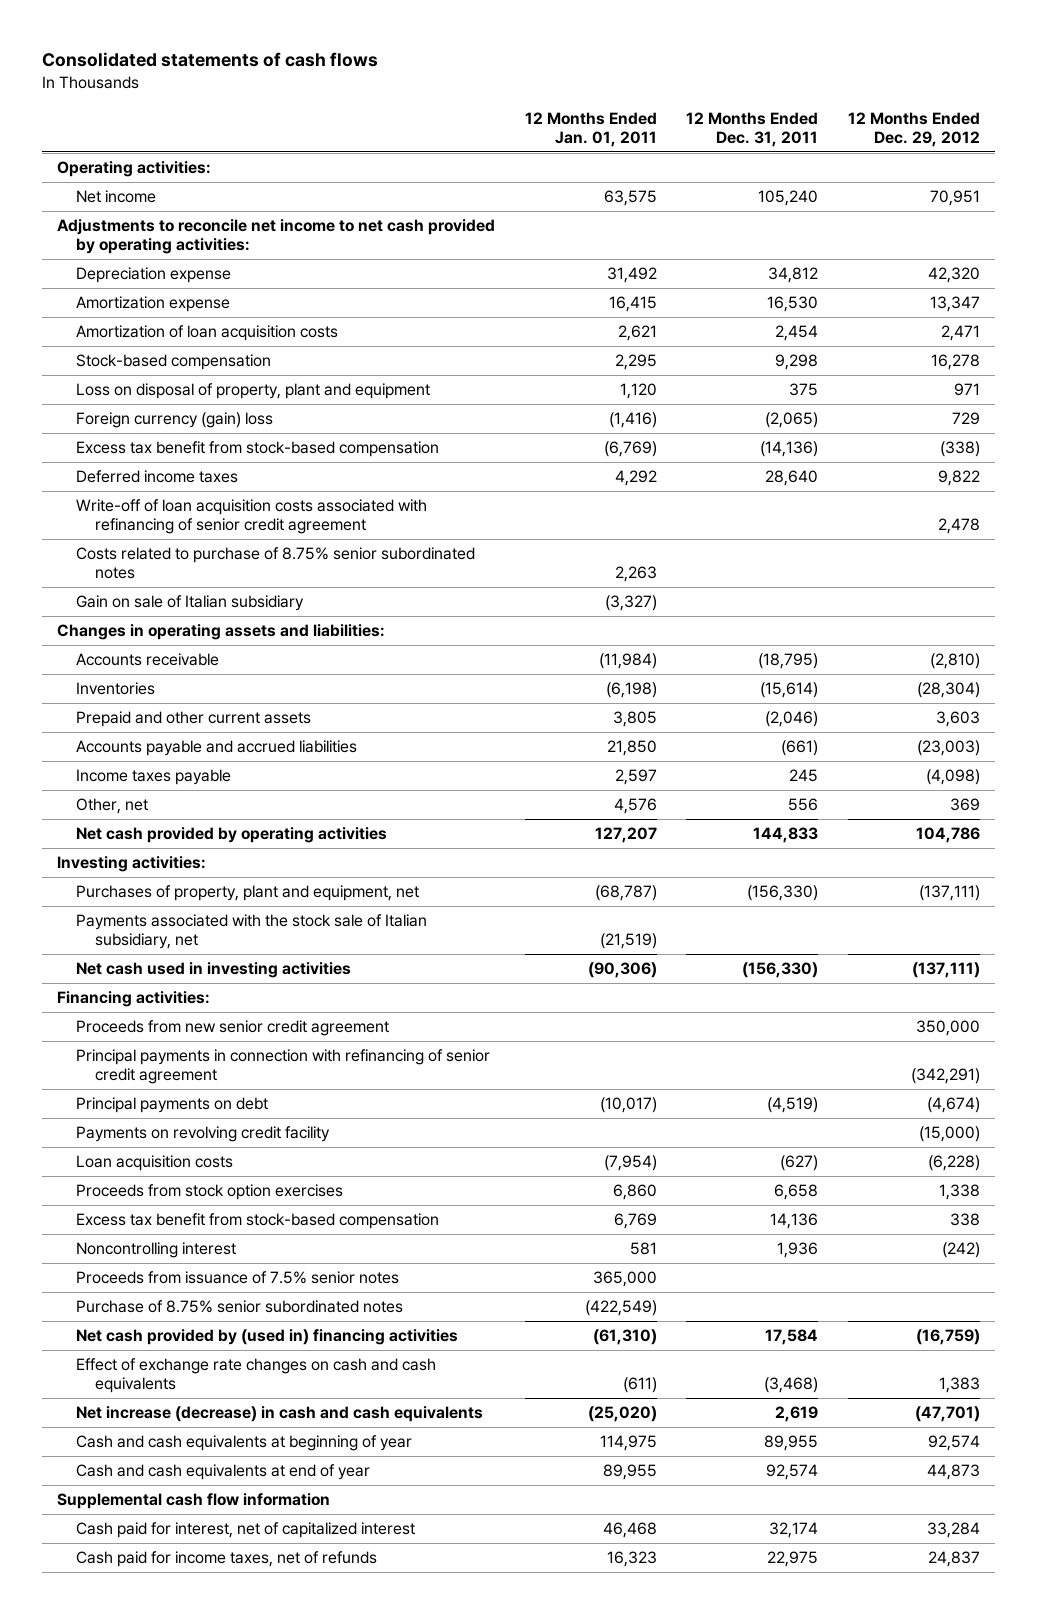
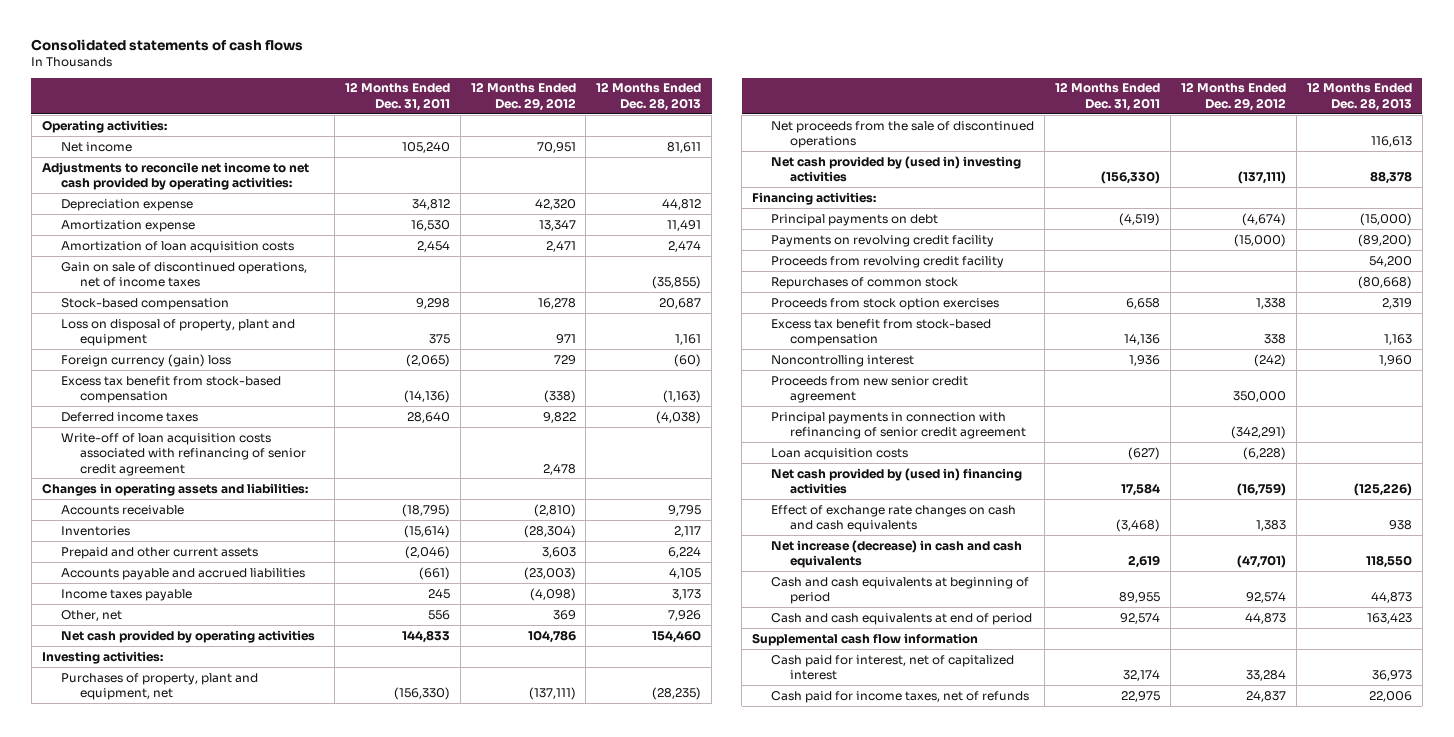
[524,111,657,147] 12 Months Ended Jan. 01, 2011 -> none
none -> [596,82,702,111] 12 Months Ended Dec. 28, 2013
none -> [60,261,307,288] Gain on sale of discontinued operations, net of income taxes
[75,547,475,580] Costs related to purchase of 8.75% senior subordinated notes -> none
[75,595,304,612] Gain on sale of Italian subsidiary -> none
[75,914,427,950] Payments associated with the stock sale of Italian subsidiary, net -> none
none -> [770,120,1034,149] Net proceeds from the sale of discontinued operations
[75,962,351,979] Net cash used in investing activities -> [770,155,1021,183] Net cash provided by (used in) investing activities
none -> [770,255,1004,268] Proceeds from revolving credit facility
none -> [770,276,958,289] Repurchases of common stock
[75,1271,399,1285] Proceeds from issuance of 7.5% senior notes -> none
[75,1300,403,1314] Purchase of 8.75% senior subordinated notes -> none
[75,1020,389,1037] Proceeds from new senior credit agreement -> [770,375,968,404] Proceeds from new senior credit agreement
[75,1049,490,1085] Principal payments in connection with refinancing of senior credit agreement -> [770,411,1026,440] Principal payments in connection with refinancing of senior credit agreement
[75,1155,233,1172] Loan acquisition costs -> [770,447,908,460] Loan acquisition costs
[75,1435,412,1452] Cash and cash equivalents at beginning of year -> [770,576,1029,605] Cash and cash equivalents at beginning of period
[75,1464,370,1481] Cash and cash equivalents at end of year -> [770,612,1032,625] Cash and cash equivalents at end of period

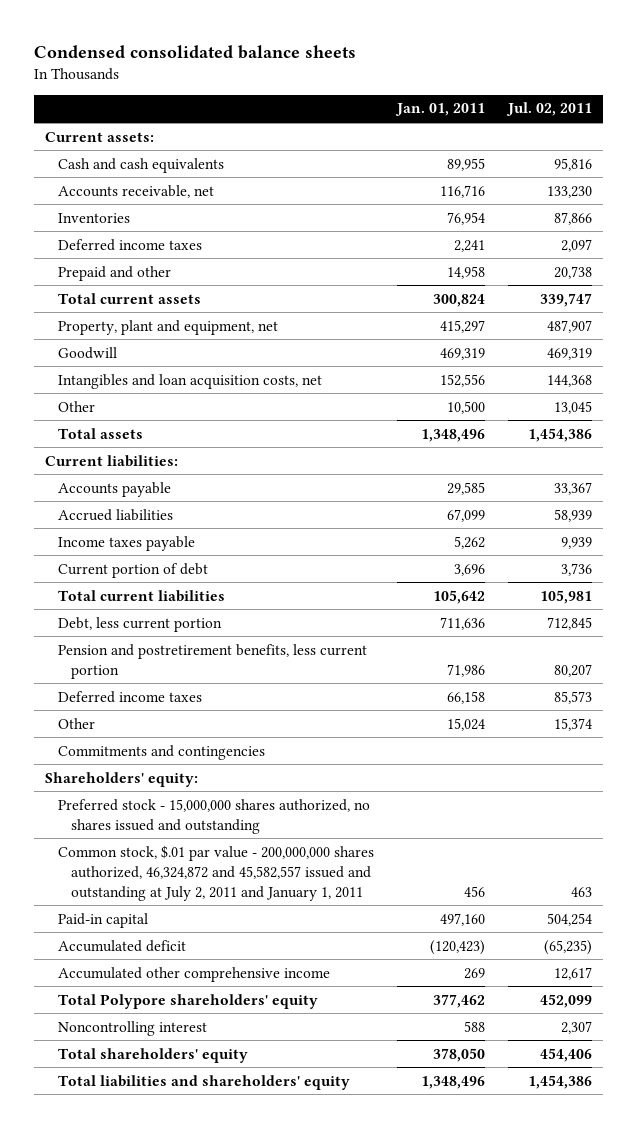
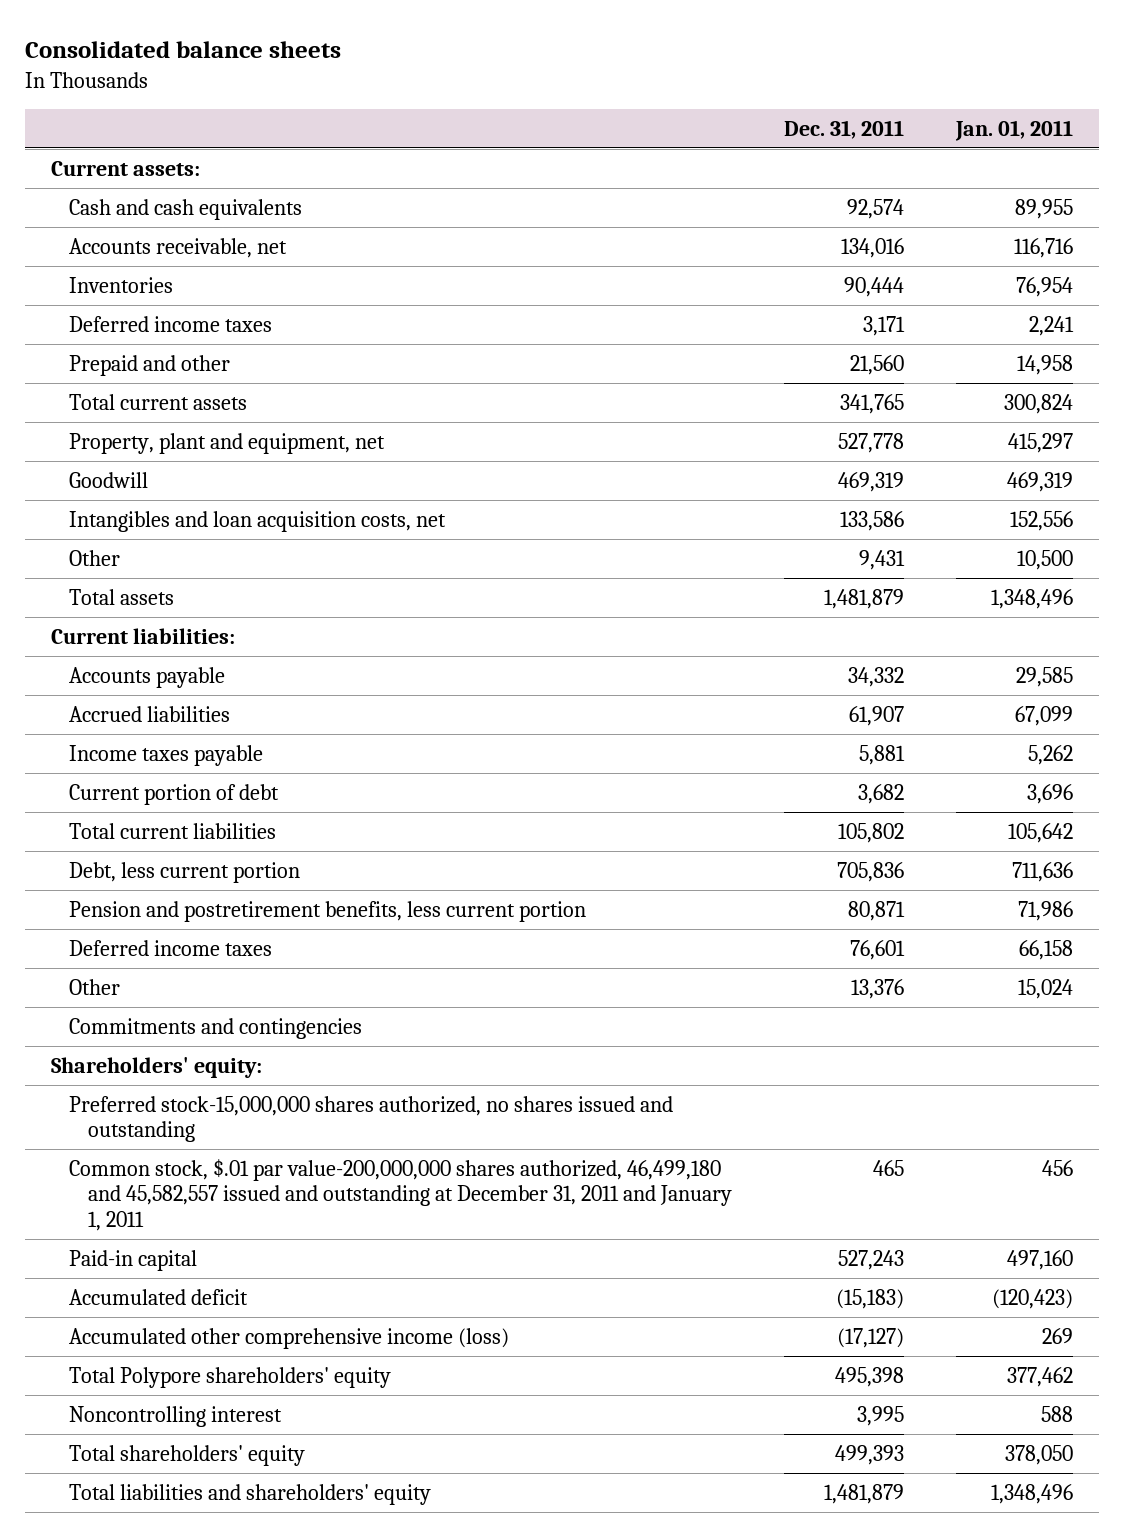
[34,45,357,60] Condensed consolidated balance sheets -> [24,41,341,59] Consolidated balance sheets
[505,102,592,117] Jul. 02, 2011 -> none
none -> [784,119,905,139] Dec. 31, 2011
[58,798,371,834] Preferred stock - 15,000,000 shares authorized, no shares issued and outstanding -> [69,1095,674,1143] Preferred stock-15,000,000 shares authorized, no shares issued and outstanding
[58,844,375,901] Common stock, $.01 par value - 200,000,000 shares authorized, 46,324,872 and 45,582,557 issued and outstanding at July 2, 2011 and January 1, 2011 -> [69,1158,733,1232] Common stock, $.01 par value-200,000,000 shares authorized, 46,499,180 and 45,582,557 issued and outstanding at December 31, 2011 and January 1, 2011
[58,966,331,982] Accumulated other comprehensive income -> [69,1327,510,1349] Accumulated other comprehensive income (loss)

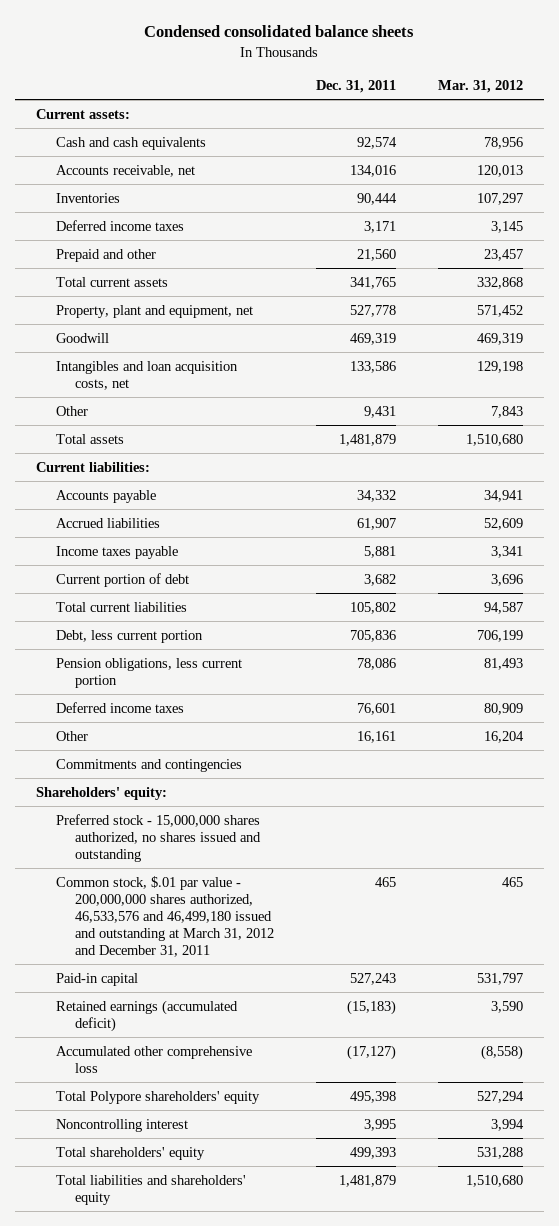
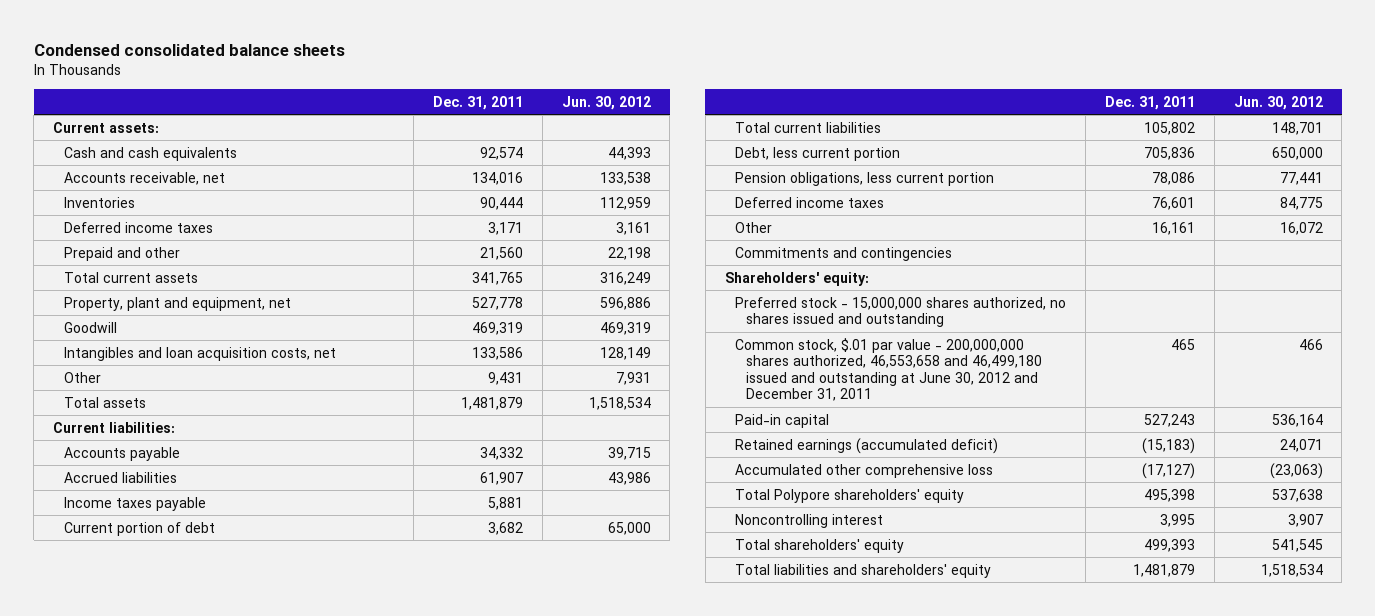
[438,80,524,94] Mar. 31, 2012 -> none
none -> [561,95,651,110] Jun. 30, 2012
[55,875,275,957] Common stock, $.01 par value - 200,000,000 shares authorized, 46,533,576 and 46,499,180 issued and outstanding at March 31, 2012 and December 31, 2011 -> [735,337,1043,402] Common stock, $.01 par value - 200,000,000 shares authorized, 46,553,658 and 46,499,180 issued and outstanding at June 30, 2012 and December 31, 2011

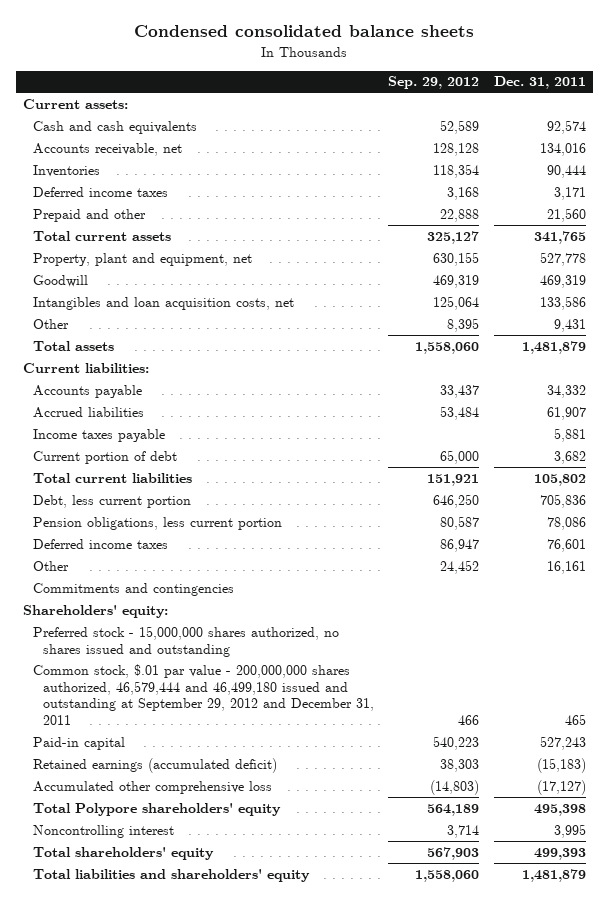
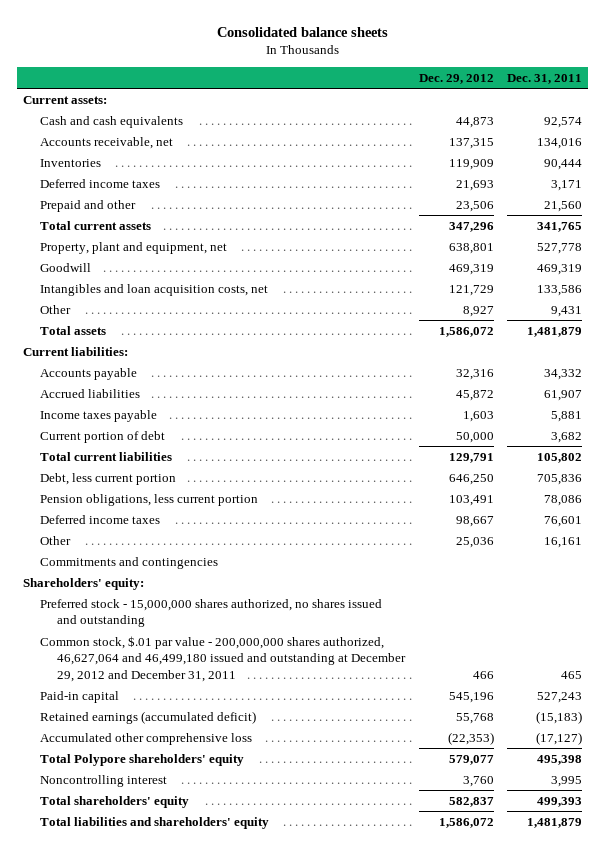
[134,25,475,38] Condensed consolidated balance sheets -> [216,26,388,37] Consolidated balance sheets
[388,76,480,90] Sep. 29, 2012 -> none
none -> [418,73,494,84] Dec. 29, 2012
[32,663,374,726] Common stock, $.01 par value - 200,000,000 shares authorized, 46,579,444 and 46,499,180 issued and outstanding at September 29, 2012 and December 31, 2011 -> [40,635,407,682] Common stock, $.01 par value - 200,000,000 shares authorized, 46,627,064 and 46,499,180 issued and outstanding at December 29, 2012 and December 31, 2011

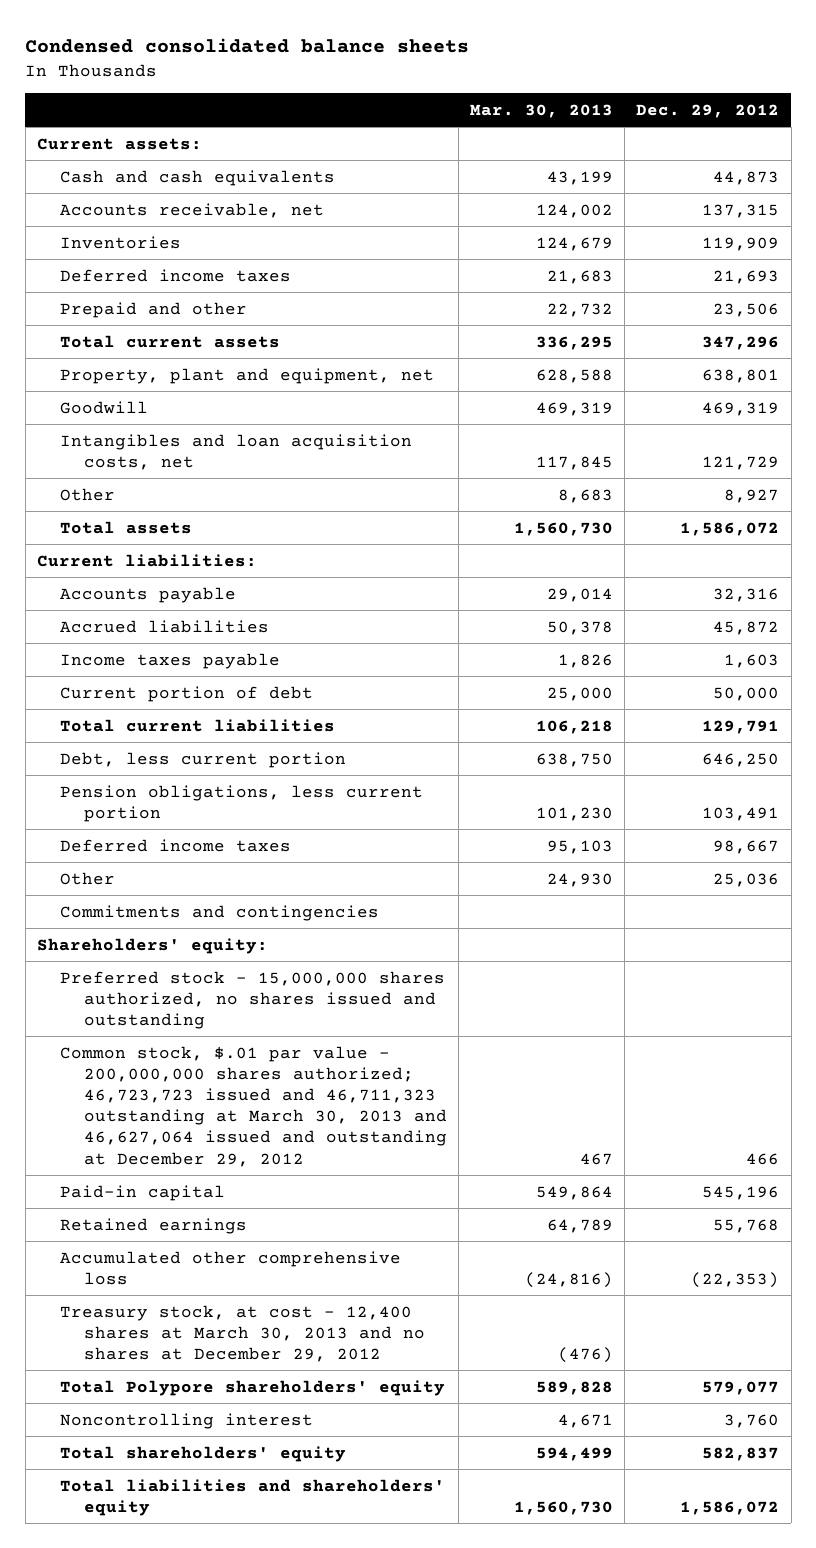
[216,26,388,37] Consolidated balance sheets -> [25,38,470,54] Condensed consolidated balance sheets
[506,73,582,84] Dec. 31, 2011 -> none
none -> [469,103,613,118] Mar. 30, 2013
[40,635,407,682] Common stock, $.01 par value - 200,000,000 shares authorized, 46,627,064 and 46,499,180 issued and outstanding at December 29, 2012 and December 31, 2011 -> [60,1045,447,1167] Common stock, $.01 par value - 200,000,000 shares authorized; 46,723,723 issued and 46,711,323 outstanding at March 30, 2013 and 46,627,064 issued and outstanding at December 29, 2012
[40,710,257,724] Retained earnings (accumulated deficit) -> [60,1217,248,1234] Retained earnings
none -> [60,1304,425,1362] Treasury stock, at cost - 12,400 shares at March 30, 2013 and no shares at December 29, 2012

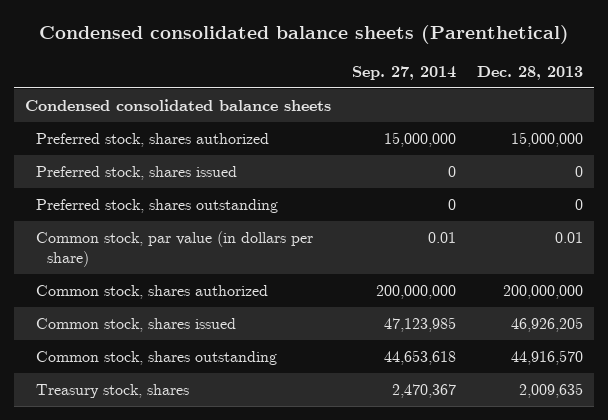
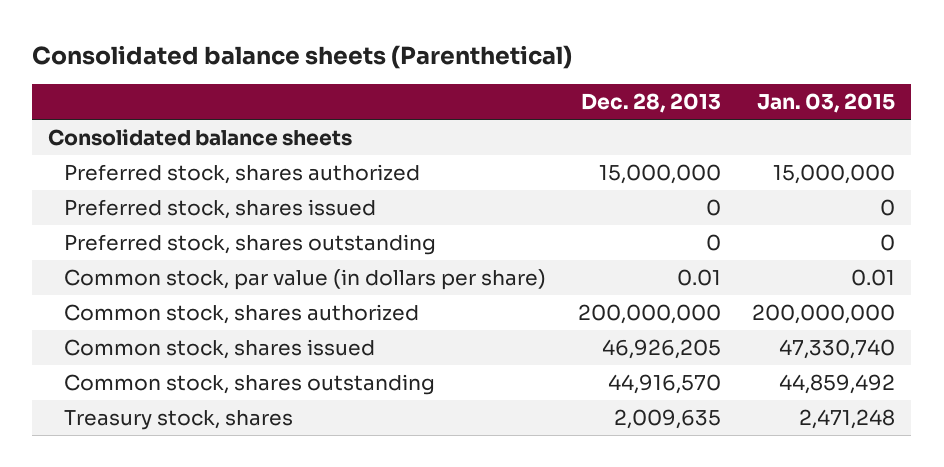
[39,25,570,45] Condensed consolidated balance sheets (Parenthetical) -> [32,45,573,70] Consolidated balance sheets (Parenthetical)
[352,65,457,80] Sep. 27, 2014 -> none
none -> [757,93,896,114] Jan. 03, 2015
[25,98,332,111] Condensed consolidated balance sheets -> [48,128,353,146] Consolidated balance sheets

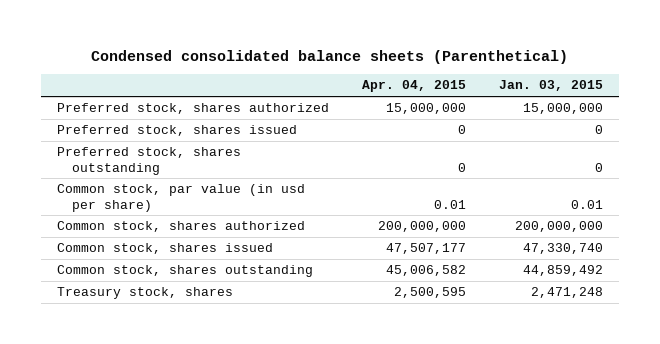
[32,45,573,70] Consolidated balance sheets (Parenthetical) -> [91,49,569,64] Condensed consolidated balance sheets (Parenthetical)
[580,93,721,114] Dec. 28, 2013 -> none
none -> [362,80,467,93] Apr. 04, 2015
[48,128,353,146] Consolidated balance sheets -> none
[64,268,547,290] Common stock, par value (in dollars per share) -> [57,184,306,212] Common stock, par value (in usd per share)

